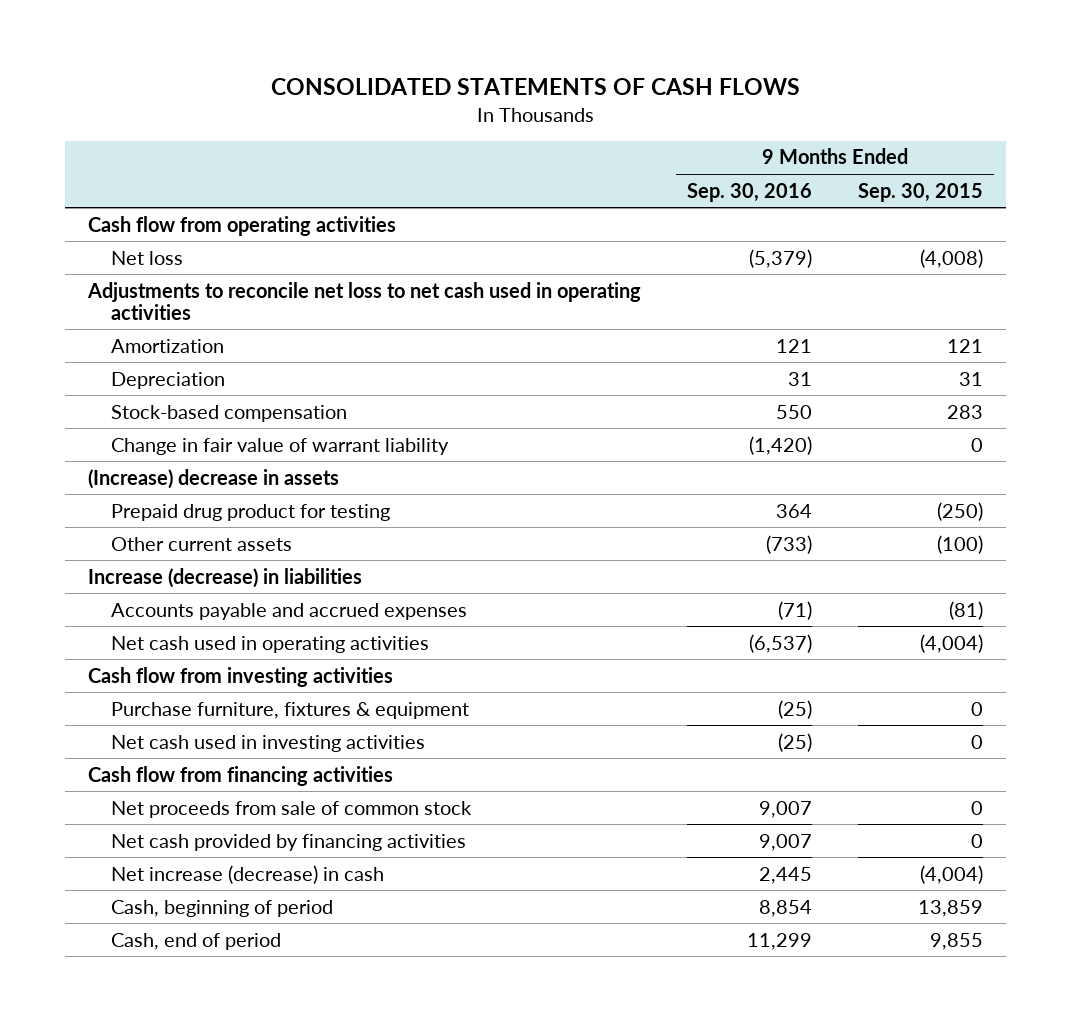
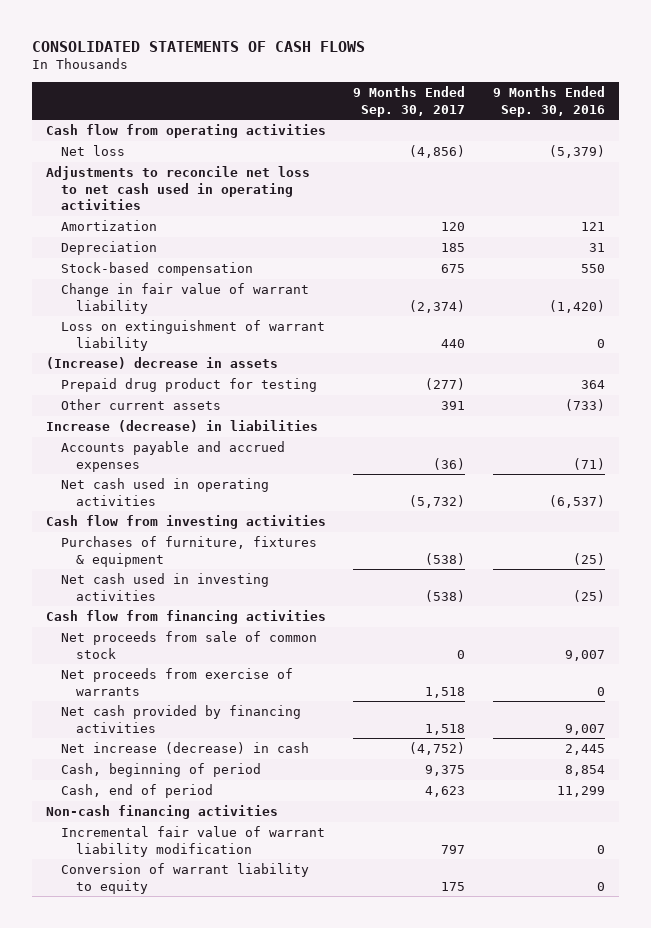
[857,182,983,202] Sep. 30, 2015 -> none
none -> [353,86,466,117] 9 Months Ended Sep. 30, 2017
none -> [61,320,326,351] Loss on extinguishment of warrant liability
[111,701,470,719] Purchase furniture, fixtures & equipment -> [61,536,318,567] Purchases of furniture, fixtures & equipment
none -> [61,668,294,696] Net proceeds from exercise of warrants
none -> [45,805,278,820] Non-cash financing activities
none -> [61,826,326,857] Incremental fair value of warrant liability modification
none -> [61,863,310,894] Conversion of warrant liability to equity

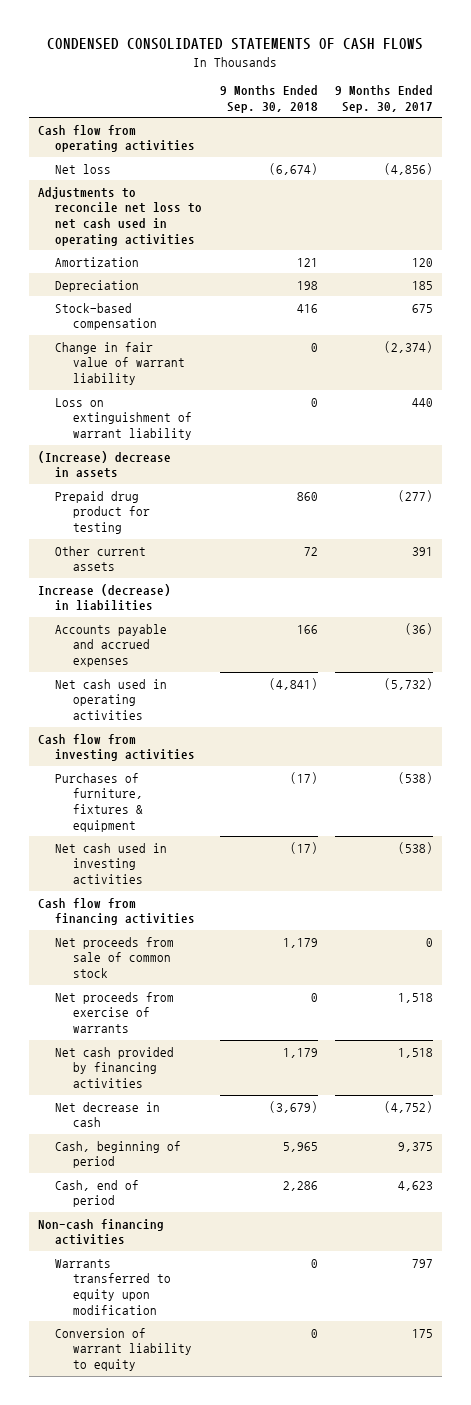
[31,40,365,52] CONSOLIDATED STATEMENTS OF CASH FLOWS -> [47,38,424,51] CONDENSED CONSOLIDATED STATEMENTS OF CASH FLOWS
[492,86,605,117] 9 Months Ended Sep. 30, 2016 -> none
none -> [219,84,318,113] 9 Months Ended Sep. 30, 2018
[61,742,310,755] Net increase (decrease) in cash -> [55,1101,161,1128] Net decrease in cash
[61,826,326,857] Incremental fair value of warrant liability modification -> [55,1258,171,1315] Warrants transferred to equity upon modification

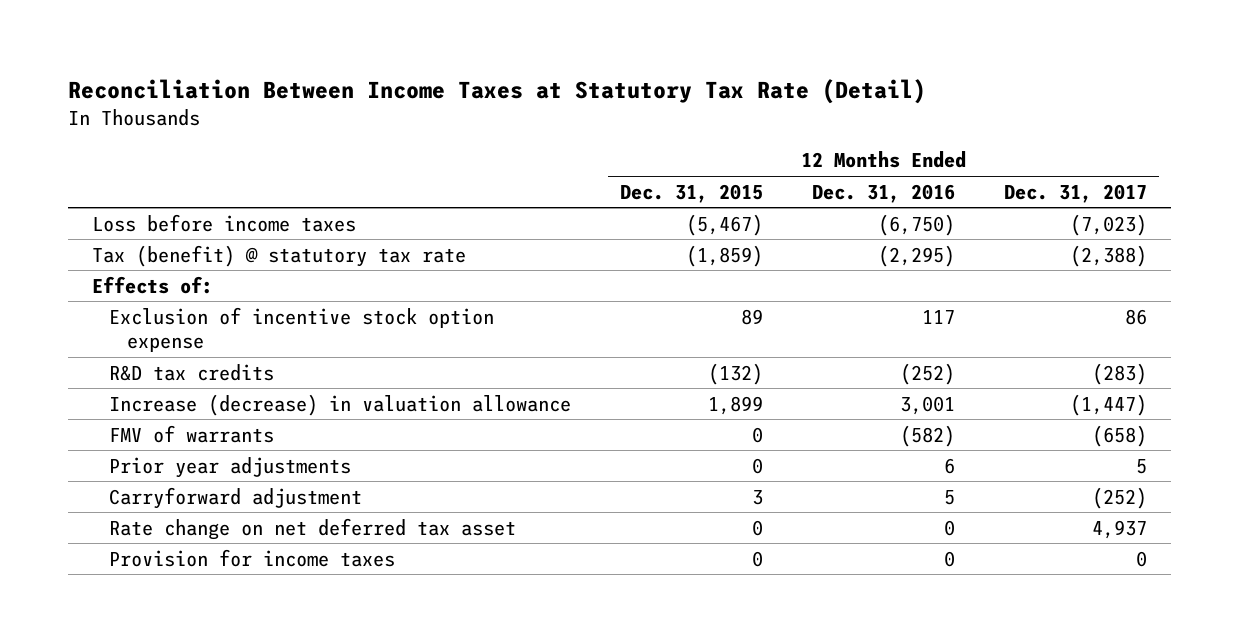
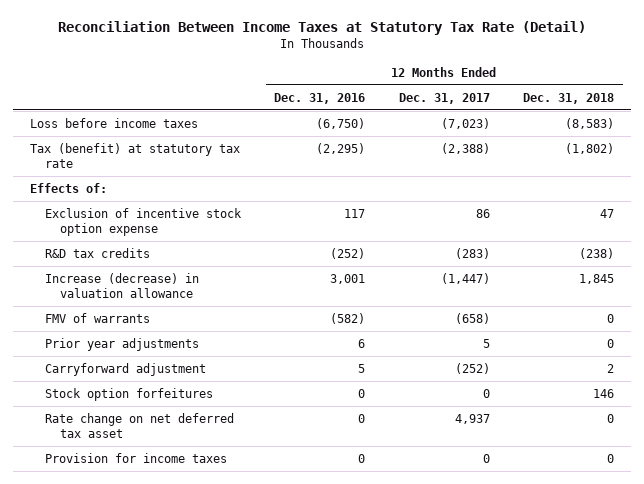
[620,183,764,203] Dec. 31, 2015 -> none
none -> [523,92,615,104] Dec. 31, 2018
[91,244,466,267] Tax (benefit) @ statutory tax rate -> [29,142,240,168] Tax (benefit) at statutory tax rate
none -> [44,387,213,401] Stock option forfeitures

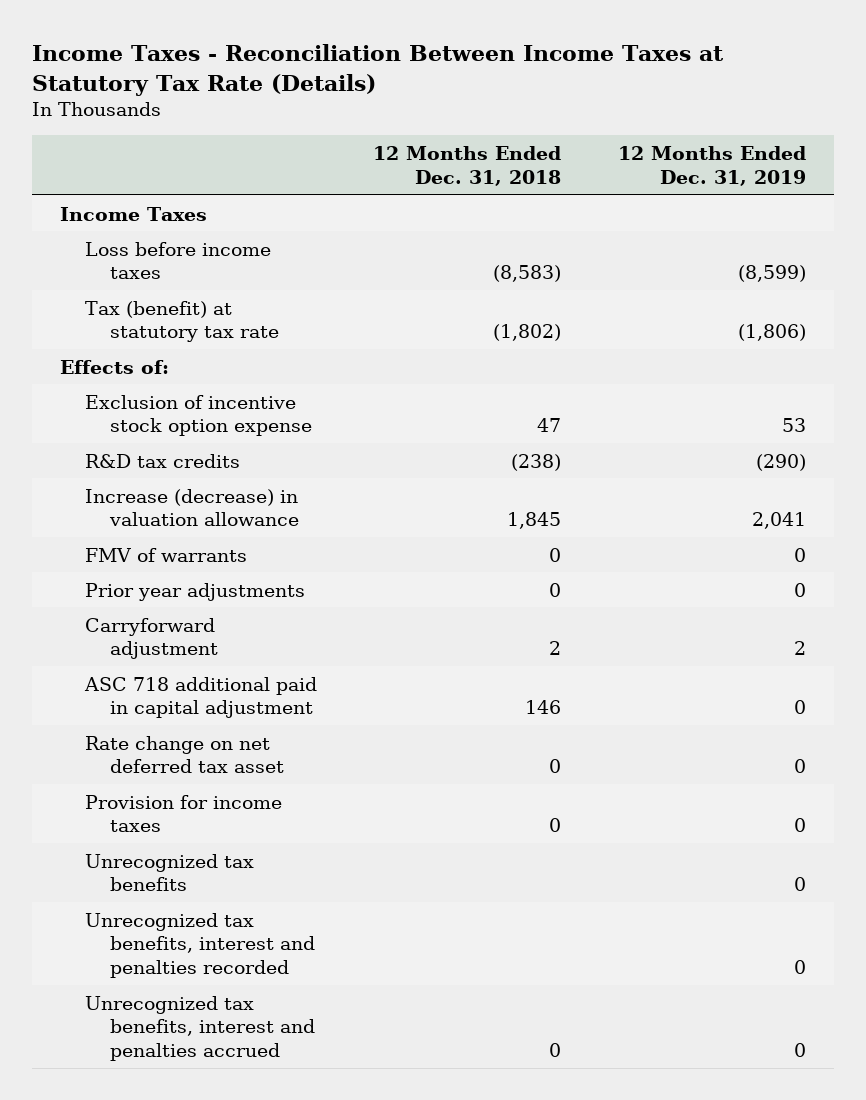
[58,20,587,35] Reconciliation Between Income Taxes at Statutory Tax Rate (Detail) -> [31,44,724,96] Income Taxes - Reconciliation Between Income Taxes at Statutory Tax Rate (Details)
[274,92,366,104] Dec. 31, 2016 -> none
[398,92,490,104] Dec. 31, 2017 -> none
none -> [617,145,806,186] 12 Months Ended Dec. 31, 2019
none -> [59,206,207,221] Income Taxes
[44,387,213,401] Stock option forfeitures -> [84,676,318,719] ASC 718 additional paid in capital adjustment
none -> [85,853,255,892] Unrecognized tax benefits
none -> [85,912,316,979] Unrecognized tax benefits, interest and penalties recorded
none -> [85,995,316,1062] Unrecognized tax benefits, interest and penalties accrued

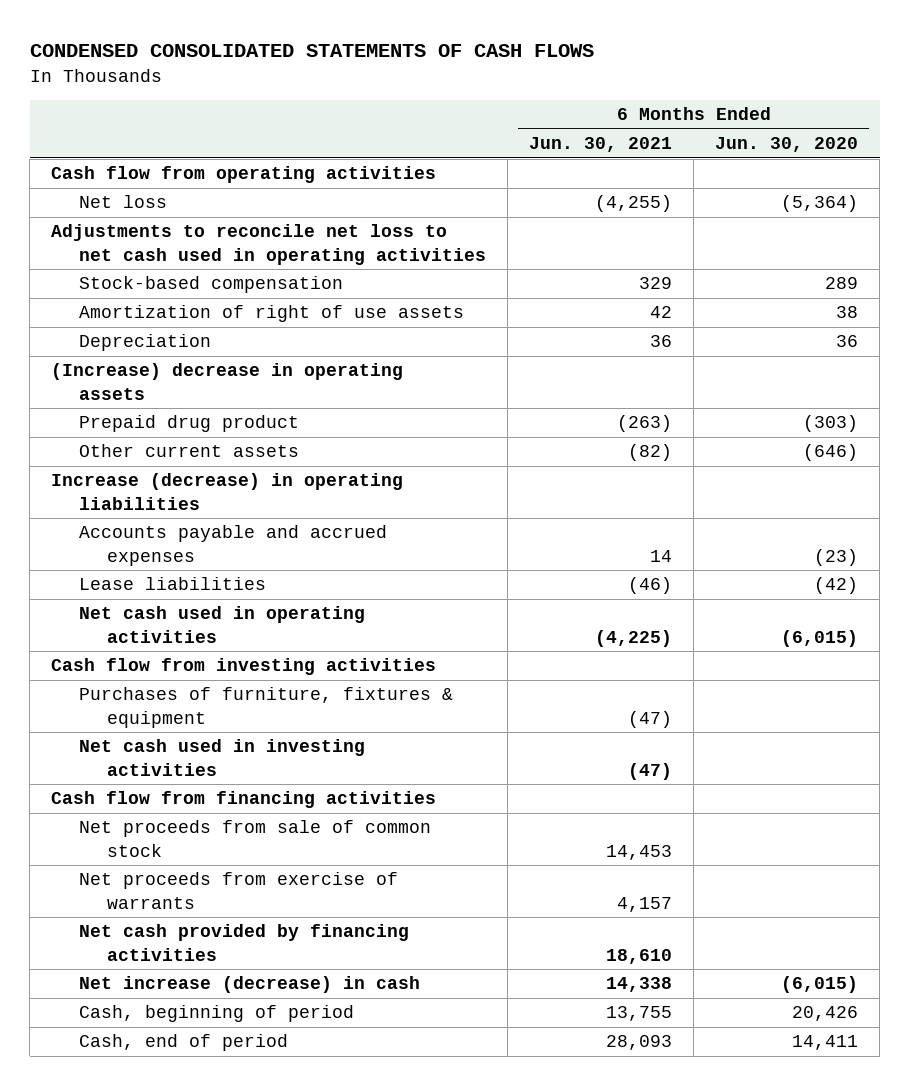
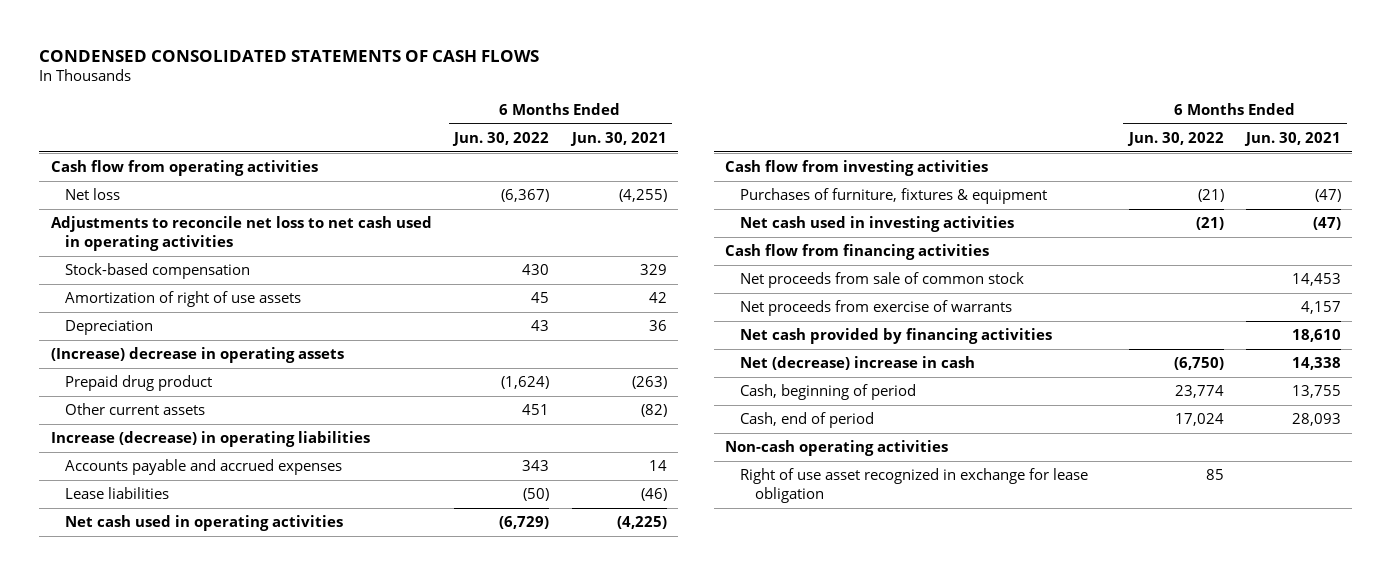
[715,136,859,152] Jun. 30, 2020 -> none
none -> [452,131,550,146] Jun. 30, 2022
[79,976,421,994] Net increase (decrease) in cash -> [739,356,975,371] Net (decrease) increase in cash
none -> [725,440,949,457] Non-cash operating activities
none -> [739,468,1088,503] Right of use asset recognized in exchange for lease obligation

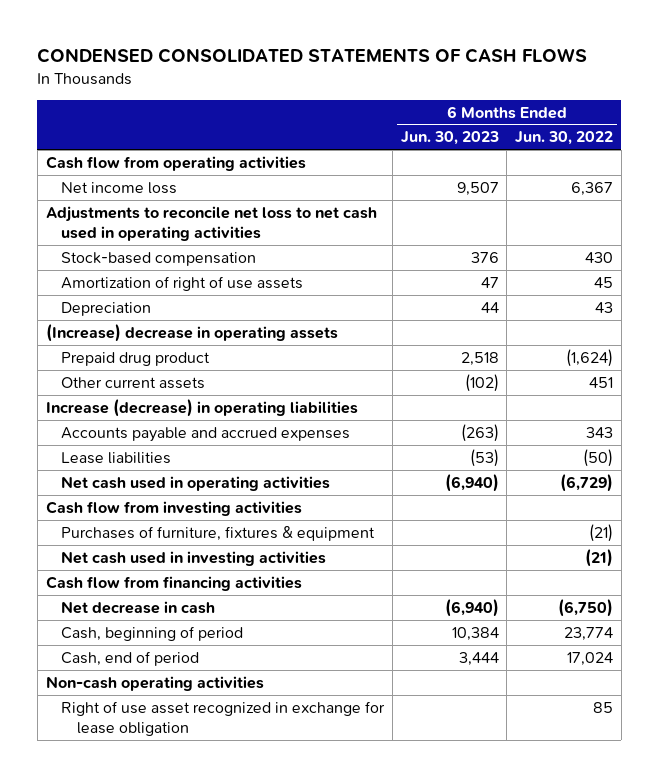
[569,131,667,146] Jun. 30, 2021 -> none
none -> [400,131,499,146] Jun. 30, 2023
[65,188,121,201] Net loss -> [61,181,178,194] Net income loss
[501,189,550,203] (6,367) -> [571,181,614,196] 6,367
[739,272,1024,289] Net proceeds from sale of common stock -> none
[739,300,1012,317] Net proceeds from exercise of warrants -> none
[739,328,1052,345] Net cash provided by financing activities -> none
[739,356,975,371] Net (decrease) increase in cash -> [61,600,216,614] Net decrease in cash

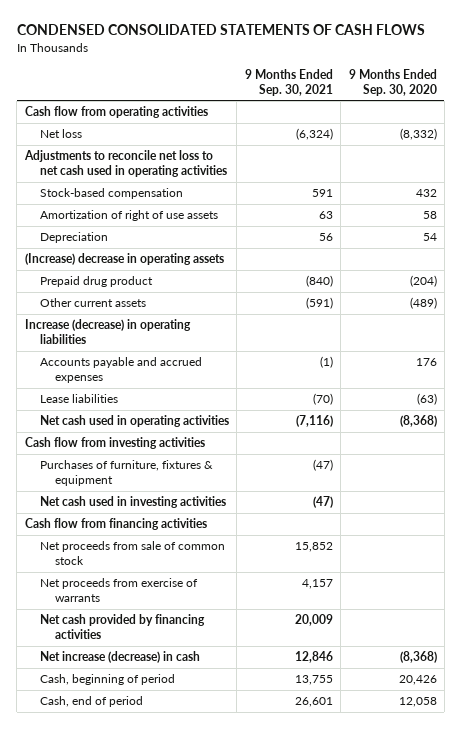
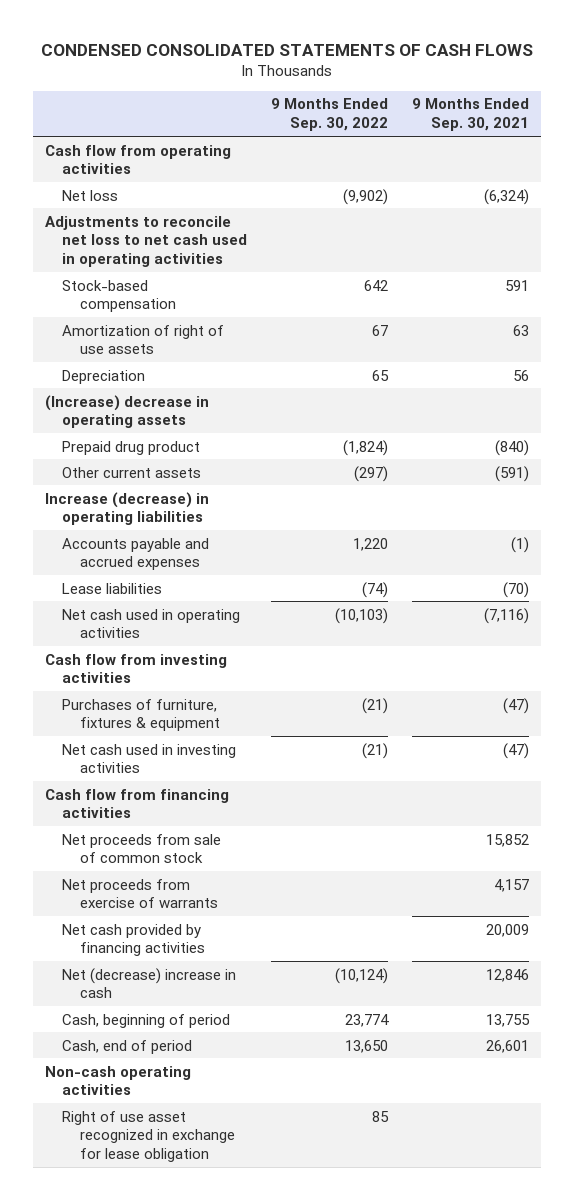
[348,69,437,96] 9 Months Ended Sep. 30, 2020 -> none
none -> [271,98,389,132] 9 Months Ended Sep. 30, 2022
[39,651,200,664] Net increase (decrease) in cash -> [62,967,237,999] Net (decrease) increase in cash
none -> [44,1065,191,1096] Non-cash operating activities
none -> [62,1110,236,1163] Right of use asset recognized in exchange for lease obligation

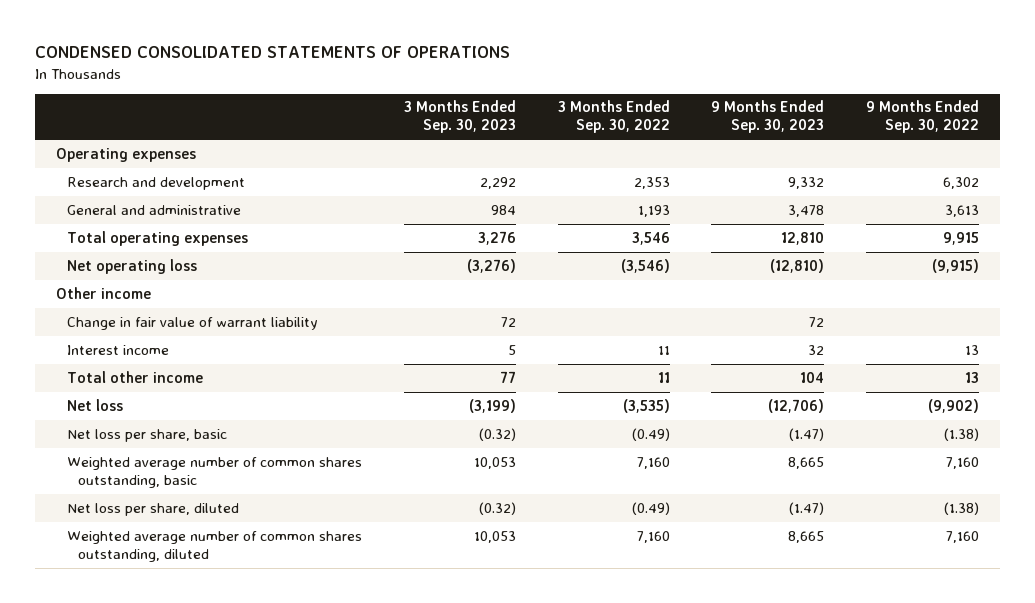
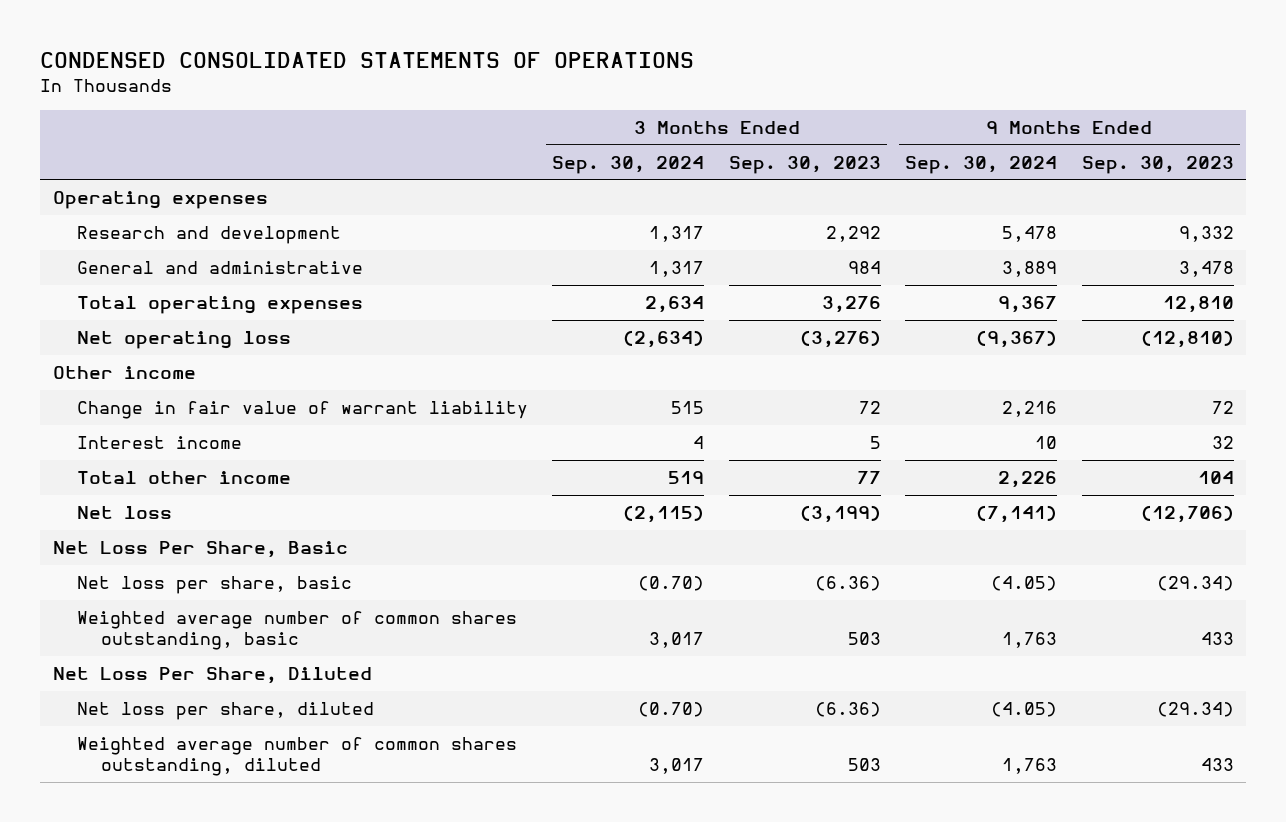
[557,100,670,134] 3 Months Ended Sep. 30, 2022 -> none
[865,100,979,134] 9 Months Ended Sep. 30, 2022 -> none
none -> [552,155,705,174] Sep. 30, 2024
none -> [905,155,1058,174] Sep. 30, 2024
none -> [52,541,348,559] Net Loss Per Share, Basic
[478,427,516,441] (0.32) -> [814,576,881,592] (6.36)
[789,427,825,441] (1.47) -> [1156,576,1234,592] (29.34)
[473,456,516,469] 10,053 -> [847,631,881,645] 503
[788,456,825,469] 8,665 -> [1200,631,1234,645] 433
none -> [52,667,372,685] Net Loss Per Share, Diluted
[478,501,516,515] (0.32) -> [814,702,881,718] (6.36)
[789,501,825,515] (1.47) -> [1156,702,1234,718] (29.34)
[473,530,516,543] 10,053 -> [847,757,881,771] 503
[788,530,825,543] 8,665 -> [1200,757,1234,771] 433

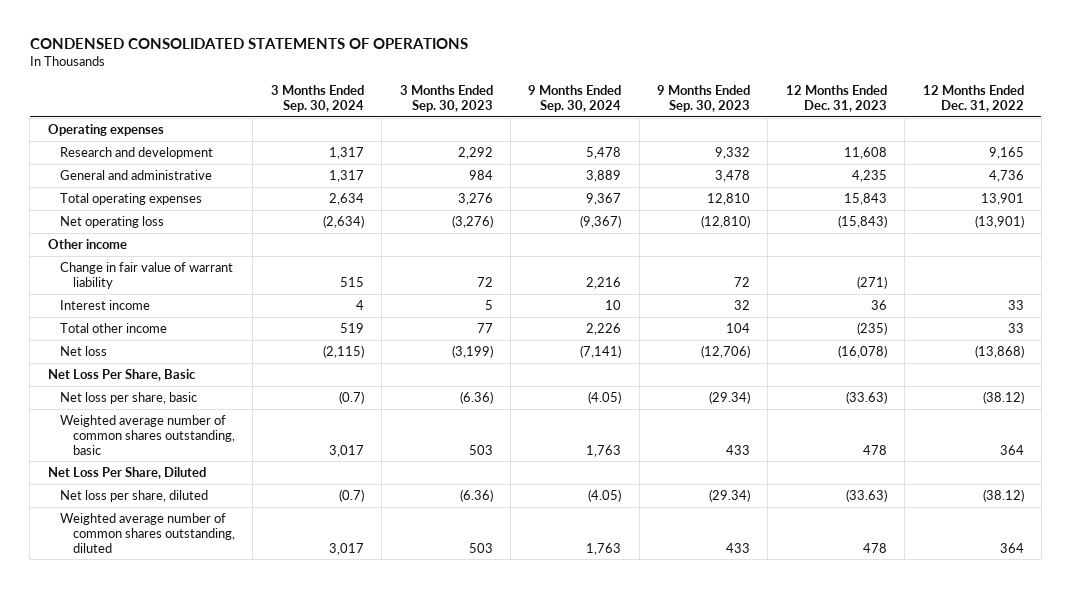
none -> [785,85,887,112] 12 Months Ended Dec. 31, 2023
none -> [922,85,1024,112] 12 Months Ended Dec. 31, 2022
[638,576,705,592] (0.70) -> [338,391,364,405] (0.7)
[638,702,705,718] (0.70) -> [338,489,364,503] (0.7)

